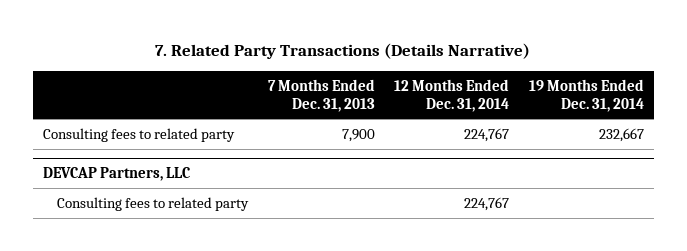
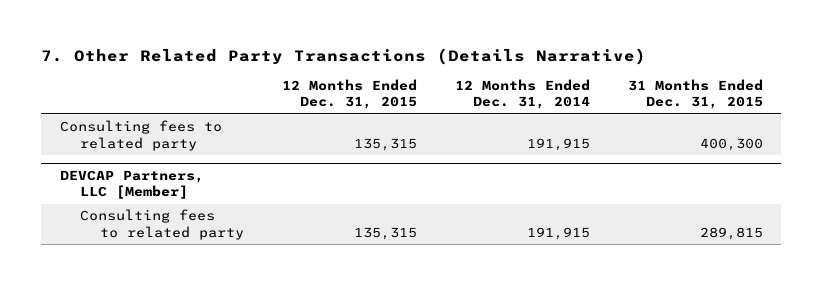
[155,42,531,59] 7. Related Party Transactions (Details Narrative) -> [40,47,646,65] 7. Other Related Party Transactions (Details Narrative)
[267,78,375,112] 7 Months Ended Dec. 31, 2013 -> none
[529,78,645,112] 19 Months Ended Dec. 31, 2014 -> none
none -> [281,78,417,110] 12 Months Ended Dec. 31, 2015
none -> [627,78,763,110] 31 Months Ended Dec. 31, 2015
[464,127,510,142] 224,767 -> [526,137,590,151] 191,915
[42,166,190,181] DEVCAP Partners, LLC -> [59,169,204,200] DEVCAP Partners, LLC [Member]
[464,196,510,211] 224,767 -> [526,226,590,240] 191,915

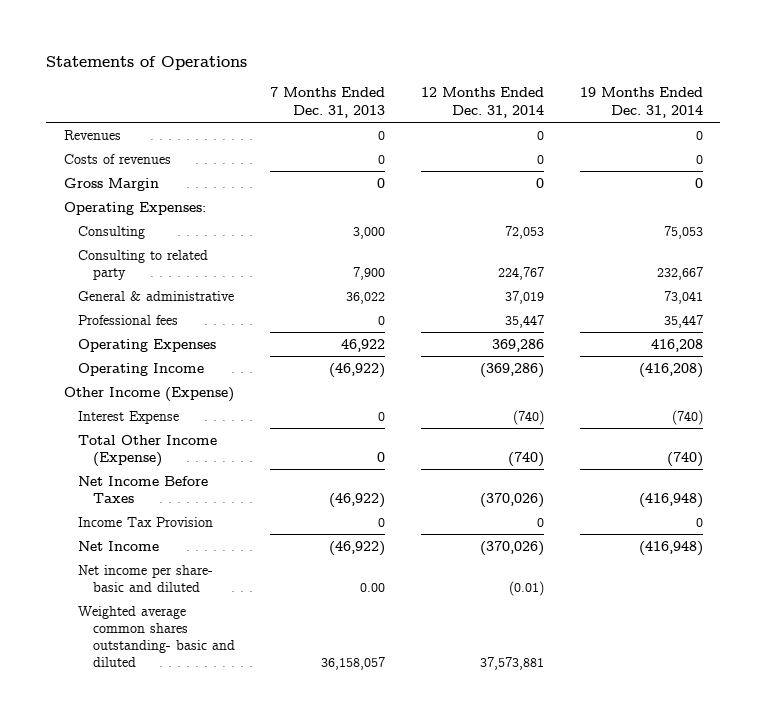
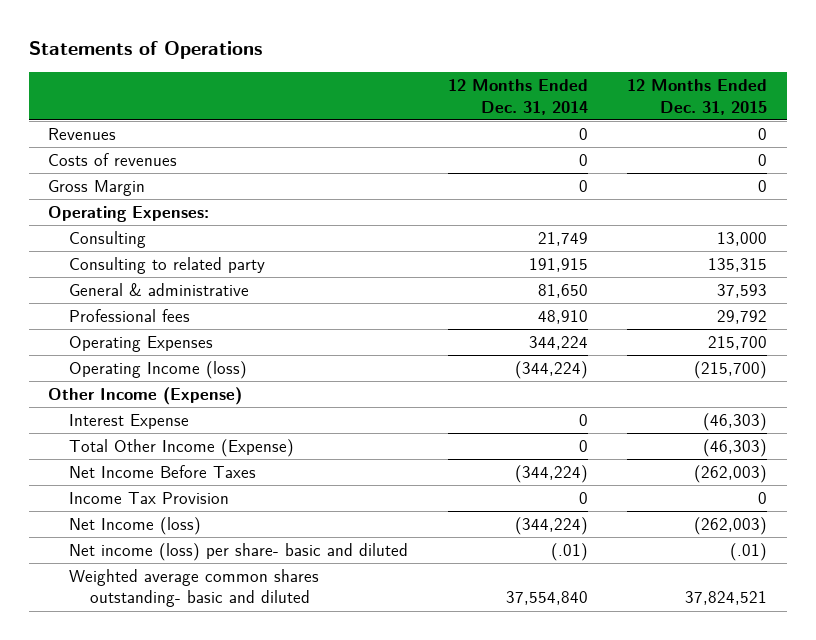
[270,87,386,118] 7 Months Ended Dec. 31, 2013 -> none
[579,87,703,118] 19 Months Ended Dec. 31, 2014 -> none
none -> [627,79,768,115] 12 Months Ended Dec. 31, 2015
[505,225,545,239] 72,053 -> [537,232,588,247] 21,749
[498,266,545,280] 224,767 -> [528,258,588,273] 191,915
[505,290,545,304] 37,019 -> [537,284,588,299] 81,650
[505,314,545,328] 35,447 -> [537,310,588,325] 48,910
[492,338,545,352] 369,286 -> [528,336,588,351] 344,224
[78,362,205,376] Operating Income -> [69,361,248,380] Operating Income (loss)
[480,362,545,378] (369,286) -> [514,361,588,380] (344,224)
[513,409,545,425] (740) -> [578,414,588,427] 0
[508,451,545,467] (740) -> [578,440,588,453] 0
[480,492,545,508] (370,026) -> [514,465,588,484] (344,224)
[78,540,160,551] Net Income -> [69,517,202,536] Net Income (loss)
[480,540,545,556] (370,026) -> [514,517,588,536] (344,224)
[78,564,214,592] Net income per share- basic and diluted -> [69,543,409,562] Net income (loss) per share- basic and diluted
[509,580,545,596] (0.01) -> [550,543,588,562] (.01)
[480,657,545,671] 37,573,881 -> [505,591,588,606] 37,554,840

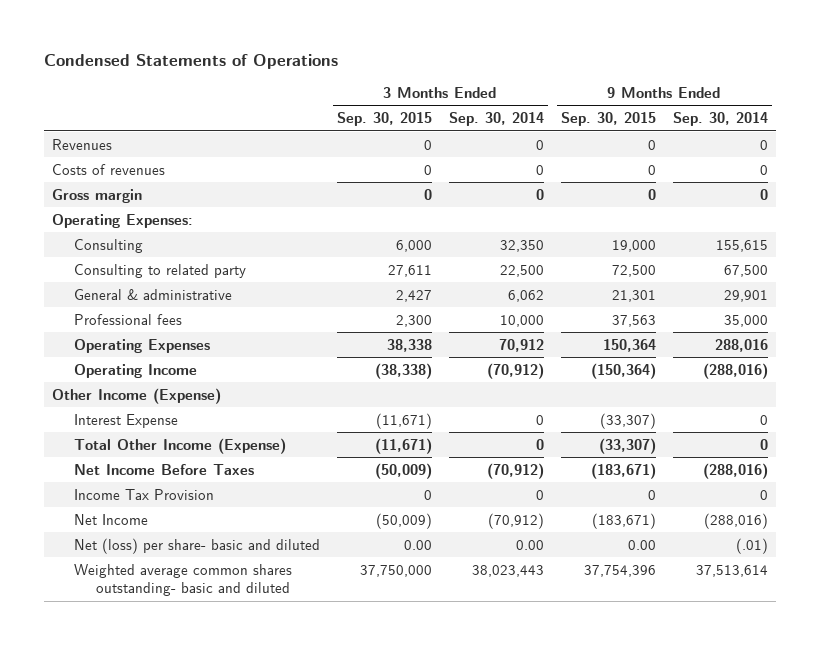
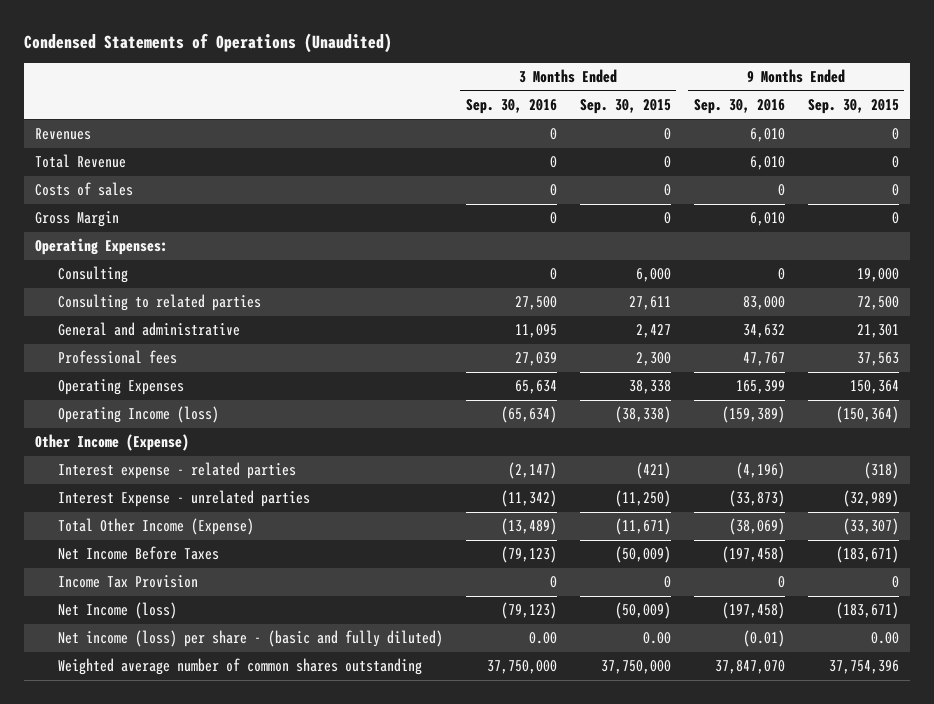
[43,54,338,70] Condensed Statements of Operations -> [23,32,392,53] Condensed Statements of Operations (Unaudited)
[448,112,544,127] Sep. 30, 2014 -> none
[672,112,768,127] Sep. 30, 2014 -> none
none -> [465,99,557,115] Sep. 30, 2016
none -> [693,99,785,115] Sep. 30, 2016
none -> [35,154,127,169] Total Revenue
[52,163,166,175] Costs of revenues -> [35,182,134,197] Costs of sales
[52,188,143,203] Gross margin -> [35,211,120,228] Gross Margin
[74,263,247,278] Consulting to related party -> [57,294,261,312] Consulting to related parties
[74,288,233,300] General & administrative -> [57,322,240,337] General and administrative
[74,363,198,378] Operating Income -> [57,406,219,424] Operating Income (loss)
[74,413,179,428] Interest Expense -> [57,462,296,480] Interest expense - related parties
[375,412,432,429] (11,671) -> [635,462,671,480] (421)
[599,412,656,429] (33,307) -> [863,462,899,480] (318)
none -> [57,490,310,508] Interest Expense - unrelated parties
[74,513,149,525] Net Income -> [57,602,177,620] Net Income (loss)
[74,537,321,554] Net (loss) per share- basic and diluted -> [57,630,443,648] Net income (loss) per share - (basic and fully diluted)
[74,563,293,597] Weighted average common shares outstanding- basic and diluted -> [57,658,422,676] Weighted average number of common shares outstanding

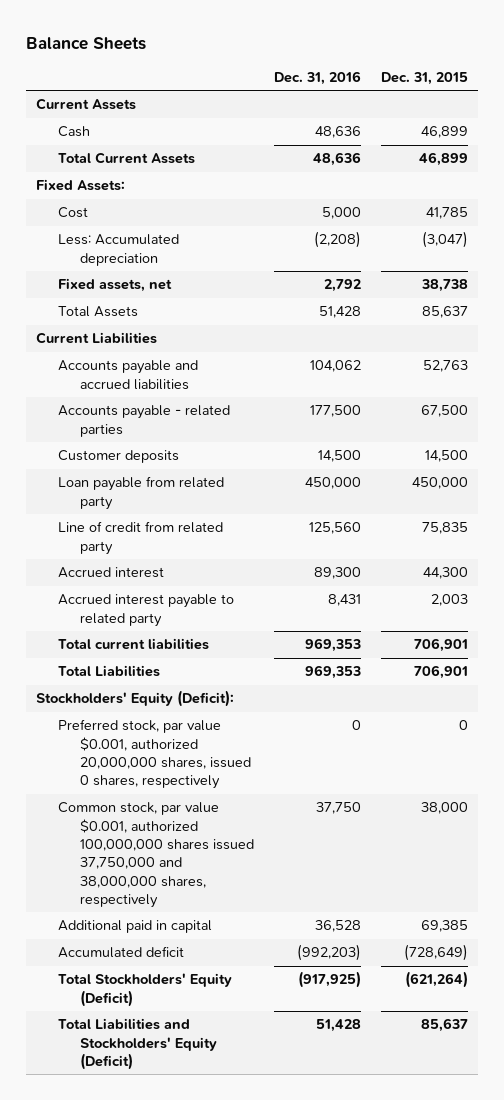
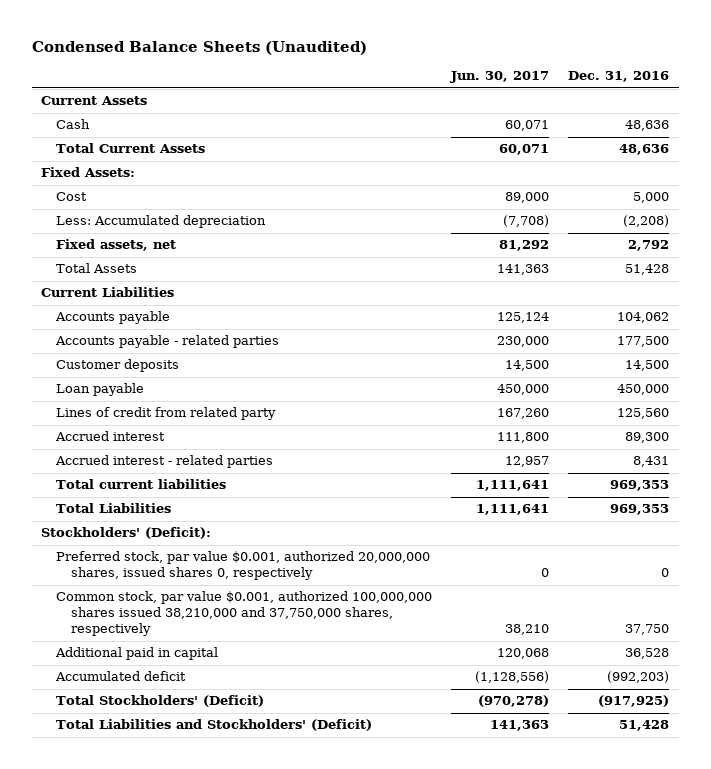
[26,36,147,50] Balance Sheets -> [31,40,367,55] Condensed Balance Sheets (Unaudited)
[380,72,468,86] Dec. 31, 2015 -> none
none -> [450,71,550,84] Jun. 30, 2017
[58,360,199,390] Accounts payable and accrued liabilities -> [55,311,171,325] Accounts payable
[58,476,225,510] Loan payable from related party -> none
none -> [56,383,145,397] Loan payable
[58,521,224,555] Line of credit from related party -> [56,407,277,421] Lines of credit from related party
[58,594,235,627] Accrued interest payable to related party -> [55,455,274,469] Accrued interest - related parties
[36,690,235,708] Stockholders' Equity (Deficit): -> [41,527,212,540] Stockholders' (Deficit):
[58,719,252,790] Preferred stock, par value $0.001, authorized 20,000,000 shares, issued 0 shares, respectively -> [56,551,431,581] Preferred stock, par value $0.001, authorized 20,000,000 shares, issued shares 0, respectively
[58,802,255,908] Common stock, par value $0.001, authorized 100,000,000 shares issued 37,750,000 and 38,000,000 shares, respectively -> [56,591,433,637] Common stock, par value $0.001, authorized 100,000,000 shares issued 38,210,000 and 37,750,000 shares, respectively
[58,973,233,1007] Total Stockholders' Equity (Deficit) -> [56,695,265,708] Total Stockholders' (Deficit)
[58,1018,218,1071] Total Liabilities and Stockholders' Equity (Deficit) -> [56,719,373,732] Total Liabilities and Stockholders' (Deficit)

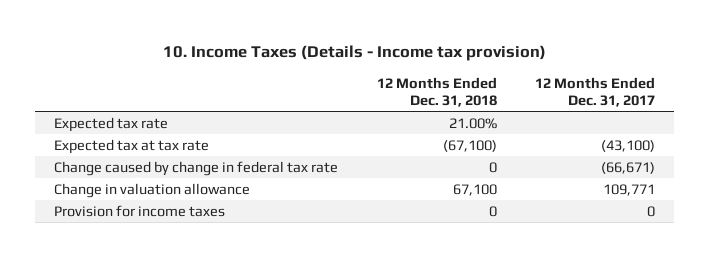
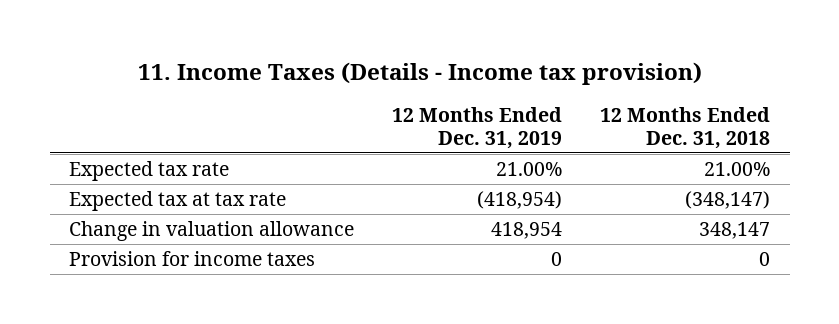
[162,45,546,62] 10. Income Taxes (Details - Income tax provision) -> [137,62,702,86] 11. Income Taxes (Details - Income tax provision)
[534,76,655,107] 12 Months Ended Dec. 31, 2017 -> none
none -> [392,106,563,150] 12 Months Ended Dec. 31, 2019
[54,160,339,176] Change caused by change in federal tax rate -> none
[442,139,497,152] (67,100) -> [685,190,771,209] (348,147)
[452,183,497,196] 67,100 -> [699,221,771,239] 348,147

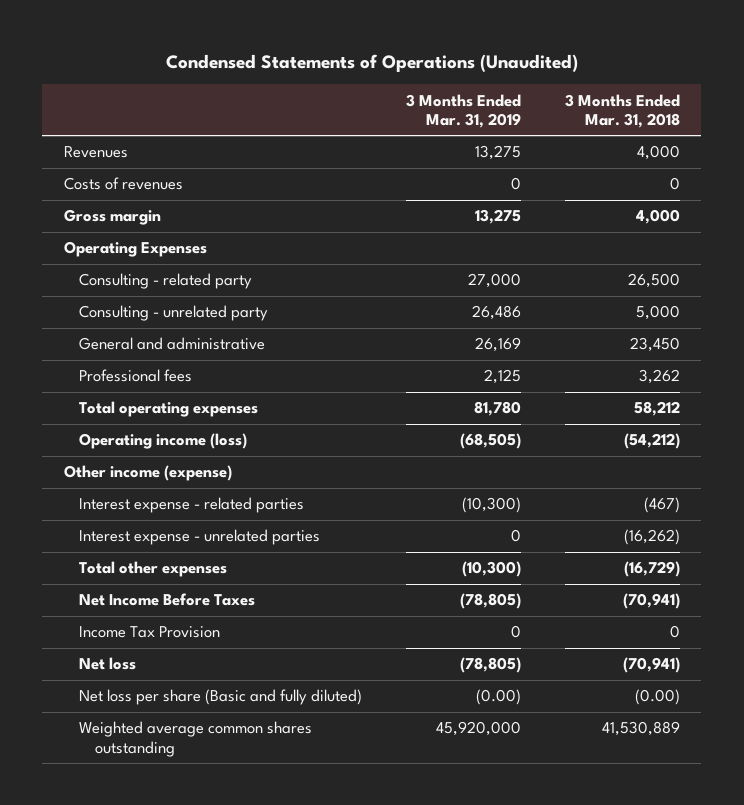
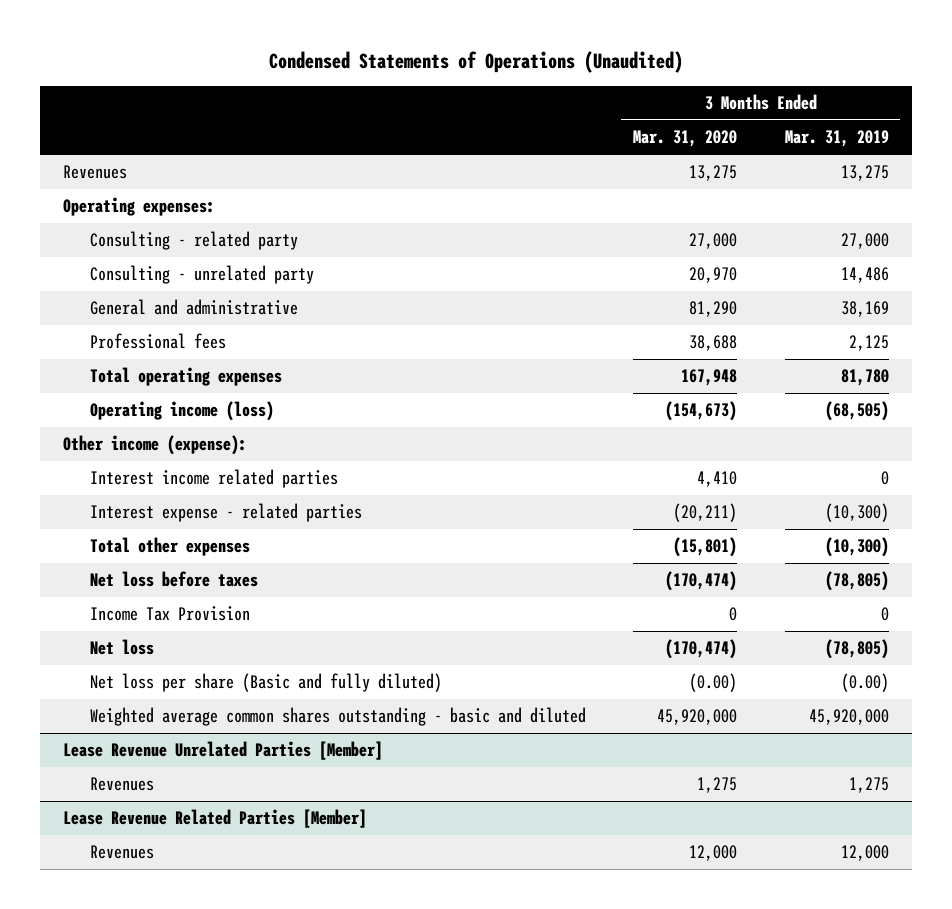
[564,93,680,129] 3 Months Ended Mar. 31, 2018 -> none
none -> [633,130,738,148] Mar. 31, 2020
[64,177,184,191] Costs of revenues -> none
[64,209,162,226] Gross margin -> none
[64,241,208,258] Operating Expenses -> [63,197,216,217] Operating expenses:
[472,305,522,321] 26,486 -> [840,267,889,284] 14,486
[475,337,522,353] 26,169 -> [840,301,889,318] 38,169
[64,465,233,482] Other income (expense) -> [63,435,248,456] Other income (expense):
none -> [89,469,338,489] Interest income related parties
[79,529,321,546] Interest expense - unrelated parties -> none
[79,593,256,607] Net Income Before Taxes -> [89,571,258,588] Net loss before taxes
[79,721,313,757] Weighted average common shares outstanding -> [89,707,586,727] Weighted average common shares outstanding - basic and diluted
none -> [63,741,384,761] Lease Revenue Unrelated Parties [Member]
none -> [89,777,154,792] Revenues
none -> [63,809,368,829] Lease Revenue Related Parties [Member]
none -> [89,845,154,860] Revenues

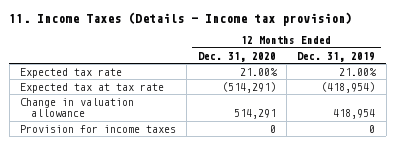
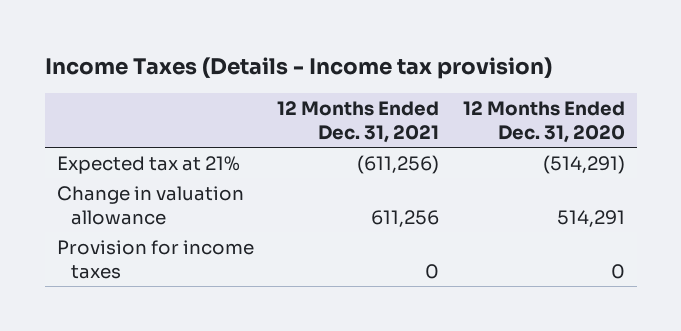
[9,12,353,27] 11. Income Taxes (Details - Income tax provision) -> [44,56,552,79] Income Taxes (Details - Income tax provision)
[297,51,376,62] Dec. 31, 2019 -> none
none -> [277,100,440,143] 12 Months Ended Dec. 31, 2021
[20,67,123,78] Expected tax rate -> none
[20,82,165,93] Expected tax at tax rate -> [56,155,240,174] Expected tax at 21%

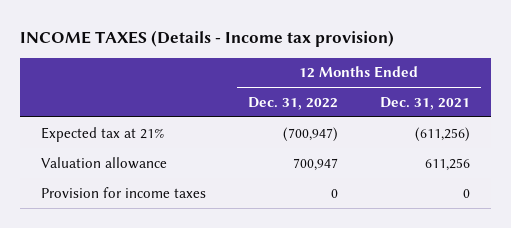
[44,56,552,79] Income Taxes (Details - Income tax provision) -> [19,29,394,47] INCOME TAXES (Details - Income tax provision)
[462,100,625,143] 12 Months Ended Dec. 31, 2020 -> none
none -> [247,96,338,110] Dec. 31, 2022
[56,185,244,226] Change in valuation allowance -> [40,156,167,169] Valuation allowance

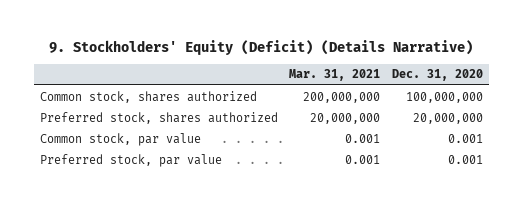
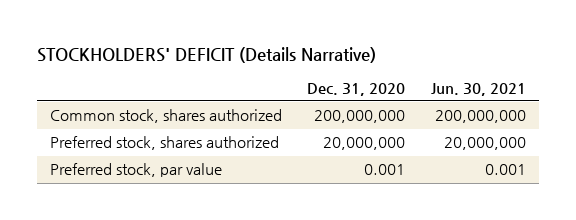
[49,39,474,55] 9. Stockholders' Equity (Deficit) (Details Narrative) -> [36,46,376,63] STOCKHOLDERS' DEFICIT (Details Narrative)
[289,69,381,82] Mar. 31, 2021 -> none
none -> [431,82,527,96] Jun. 30, 2021
[406,91,484,103] 100,000,000 -> [314,110,406,124] 200,000,000
[39,132,201,146] Common stock, par value -> none

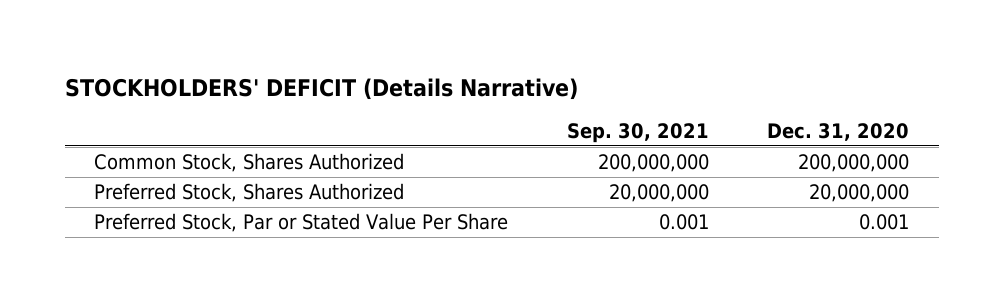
[431,82,527,96] Jun. 30, 2021 -> none
none -> [566,123,709,144] Sep. 30, 2021
[49,109,282,124] Common stock, shares authorized -> [93,153,404,173] Common Stock, Shares Authorized
[49,136,279,151] Preferred stock, shares authorized -> [93,183,404,203] Preferred Stock, Shares Authorized
[49,163,222,178] Preferred stock, par value -> [93,213,508,233] Preferred Stock, Par or Stated Value Per Share

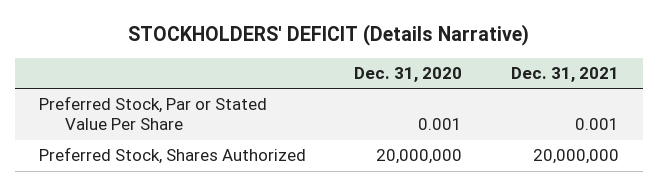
[566,123,709,144] Sep. 30, 2021 -> none
none -> [510,66,619,82] Dec. 31, 2021
[93,153,404,173] Common Stock, Shares Authorized -> none
[93,183,404,203] Preferred Stock, Shares Authorized -> [38,147,306,165] Preferred Stock, Shares Authorized

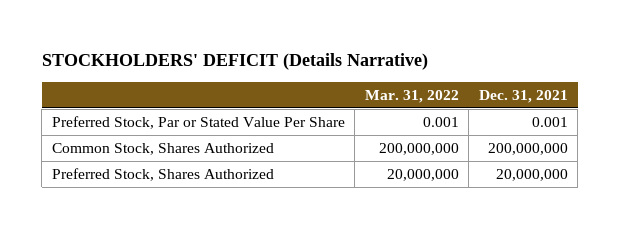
[354,66,463,82] Dec. 31, 2020 -> none
none -> [364,89,459,103] Mar. 31, 2022
none -> [51,143,274,156] Common Stock, Shares Authorized

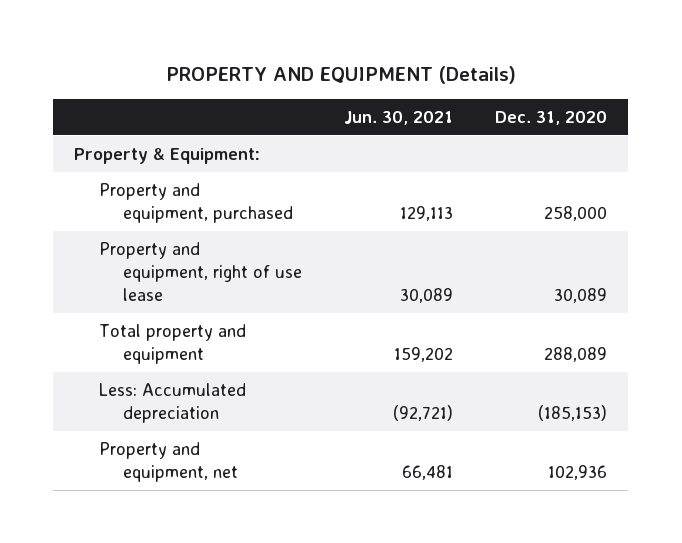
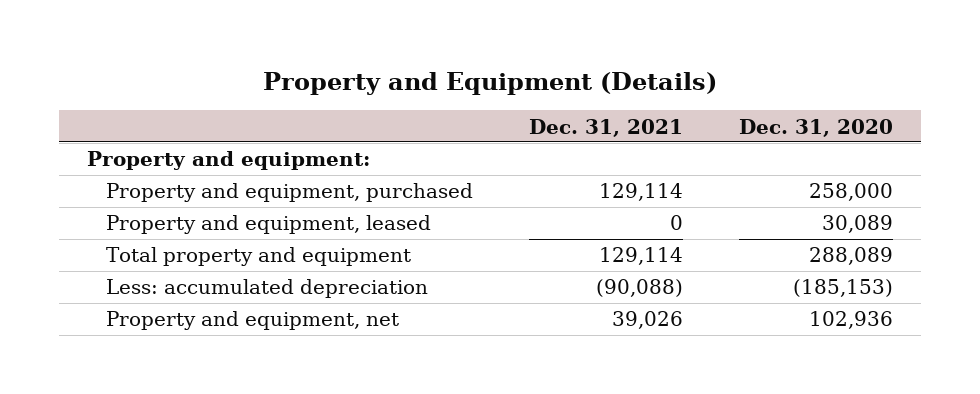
[165,66,516,85] PROPERTY AND EQUIPMENT (Details) -> [262,72,717,96] Property and Equipment (Details)
[344,110,454,125] Jun. 30, 2021 -> none
none -> [529,118,684,137] Dec. 31, 2021
[74,148,261,165] Property & Equipment: -> [86,151,370,171] Property and equipment:
[98,242,303,301] Property and equipment, right of use lease -> [106,215,432,235] Property and equipment, leased
[98,383,246,424] Less: Accumulated depreciation -> [106,279,429,299] Less: accumulated depreciation

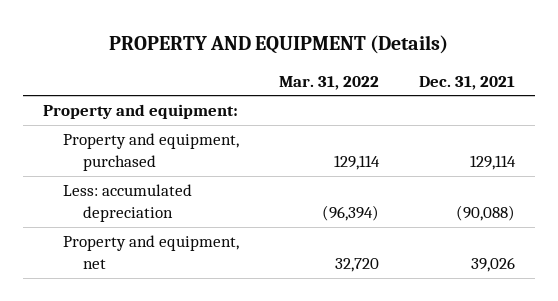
[262,72,717,96] Property and Equipment (Details) -> [108,34,448,54] PROPERTY AND EQUIPMENT (Details)
[739,118,894,137] Dec. 31, 2020 -> none
none -> [278,75,379,90] Mar. 31, 2022
[106,215,432,235] Property and equipment, leased -> none
[106,247,412,267] Total property and equipment -> none

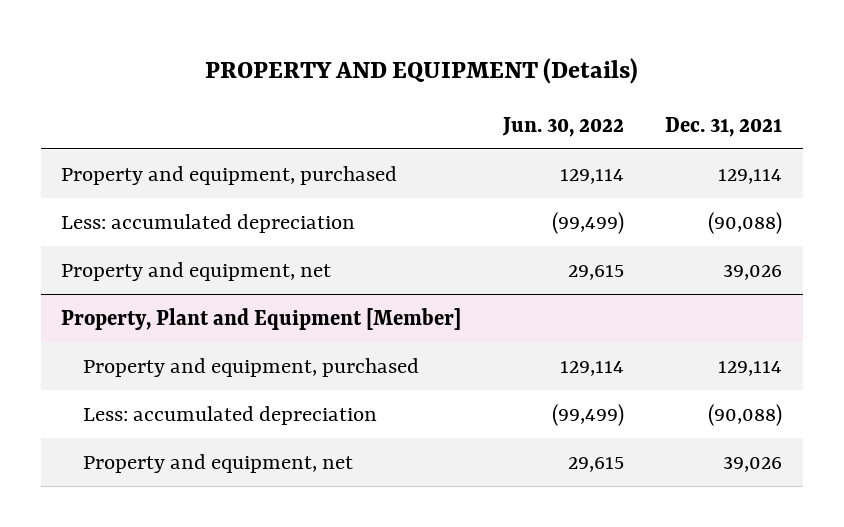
[278,75,379,90] Mar. 31, 2022 -> none
none -> [501,116,624,137] Jun. 30, 2022
[43,104,239,120] Property and equipment: -> none
none -> [61,307,462,330] Property, Plant and Equipment [Member]
none -> [83,357,420,377] Property and equipment, purchased
none -> [83,405,378,425] Less: accumulated depreciation
none -> [83,453,354,473] Property and equipment, net

